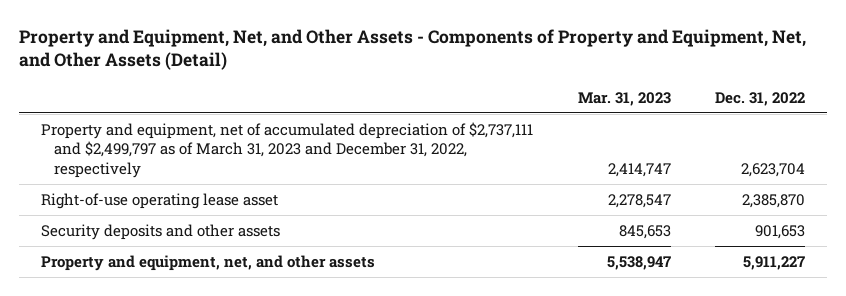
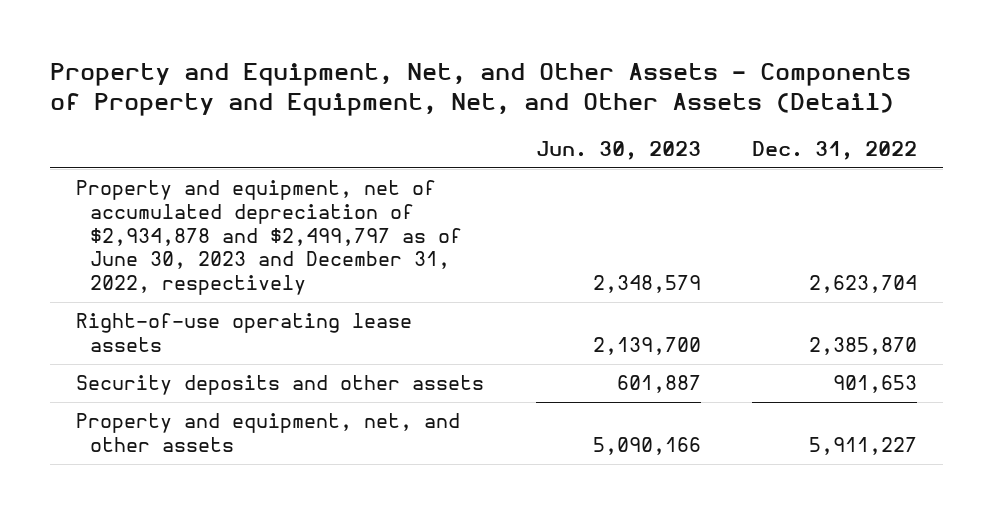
[577,91,671,106] Mar. 31, 2023 -> none
none -> [535,141,701,161] Jun. 30, 2023
[41,122,534,178] Property and equipment, net of accumulated depreciation of $2,737,111 and $2,499,797 as of March 31, 2023 and December 31, 2022, respectively -> [76,180,462,296] Property and equipment, net of accumulated depreciation of $2,934,878 and $2,499,797 as of June 30, 2023 and December 31, 2022, respectively
[41,193,279,210] Right-of-use operating lease asset -> [76,313,413,352] Right-of-use operating lease assets

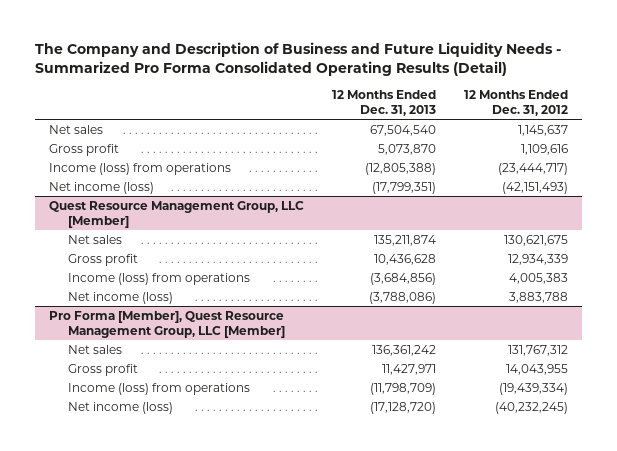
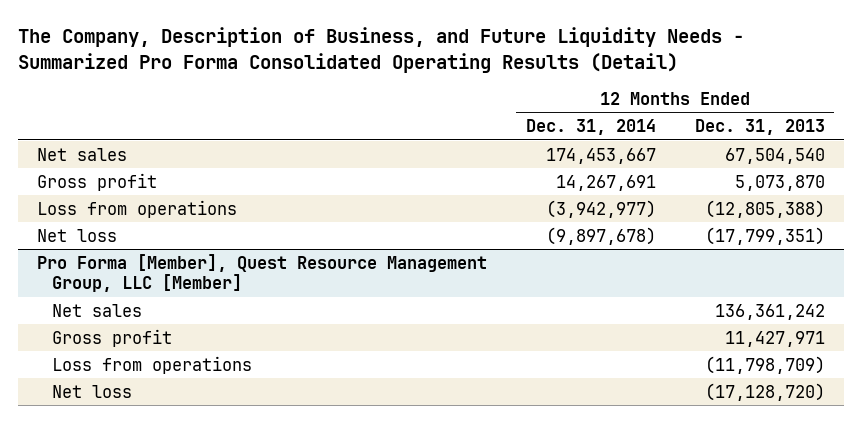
[35,42,562,77] The Company and Description of Business and Future Liquidity Needs - Summarized Pro Forma Consolidated Operating Results (Detail) -> [17,27,744,73] The Company, Description of Business, and Future Liquidity Needs - Summarized Pro Forma Consolidated Operating Results (Detail)
[464,89,569,117] 12 Months Ended Dec. 31, 2012 -> none
none -> [525,119,656,136] Dec. 31, 2014
[49,200,305,228] Quest Resource Management Group, LLC [Member] -> none
[68,234,123,244] Net sales -> none
[68,253,139,266] Gross profit -> none
[68,272,251,285] Income (loss) from operations -> none
[68,291,174,304] Net income (loss) -> none
[49,162,232,175] Income (loss) from operations -> [37,199,238,218] Loss from operations
[49,181,155,194] Net income (loss) -> [37,228,118,242] Net loss
[68,382,251,395] Income (loss) from operations -> [52,355,253,374] Loss from operations
[68,401,174,414] Net income (loss) -> [52,384,133,398] Net loss

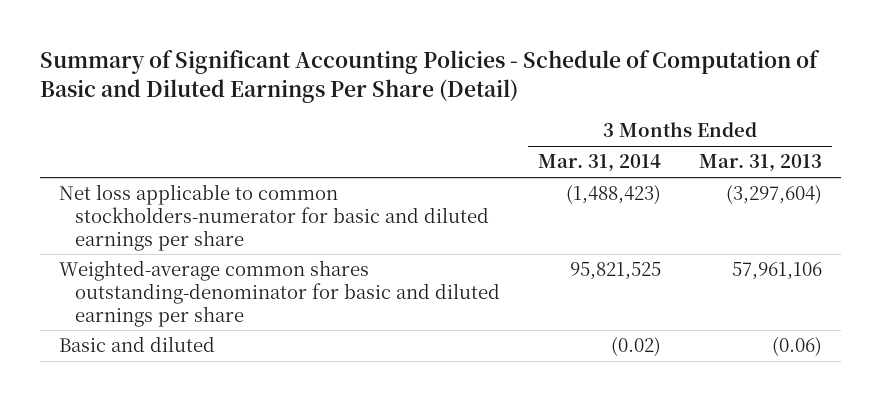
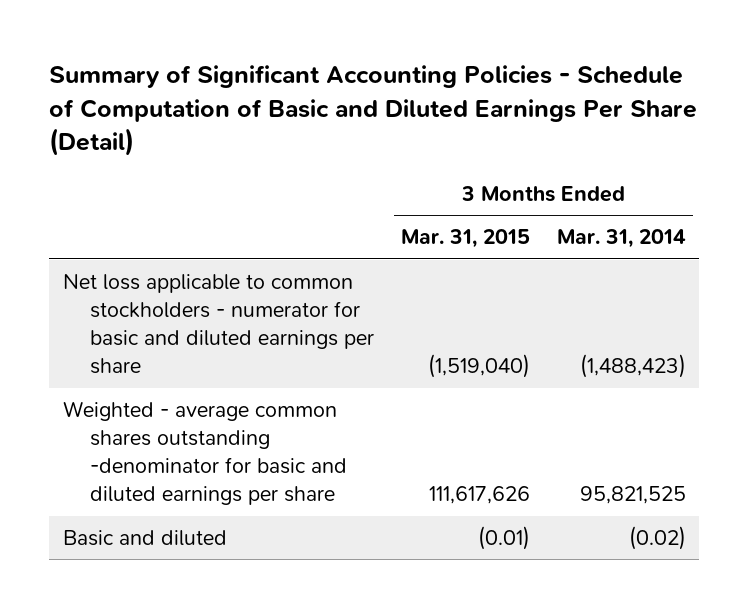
[699,154,823,173] Mar. 31, 2013 -> none
none -> [401,229,531,249] Mar. 31, 2015
[58,184,489,251] Net loss applicable to common stockholders-numerator for basic and diluted earnings per share -> [62,274,375,375] Net loss applicable to common stockholders - numerator for basic and diluted earnings per share
[58,260,500,327] Weighted-average common shares outstanding-denominator for basic and diluted earnings per share -> [62,401,348,506] Weighted - average common shares outstanding -denominator for basic and diluted earnings per share

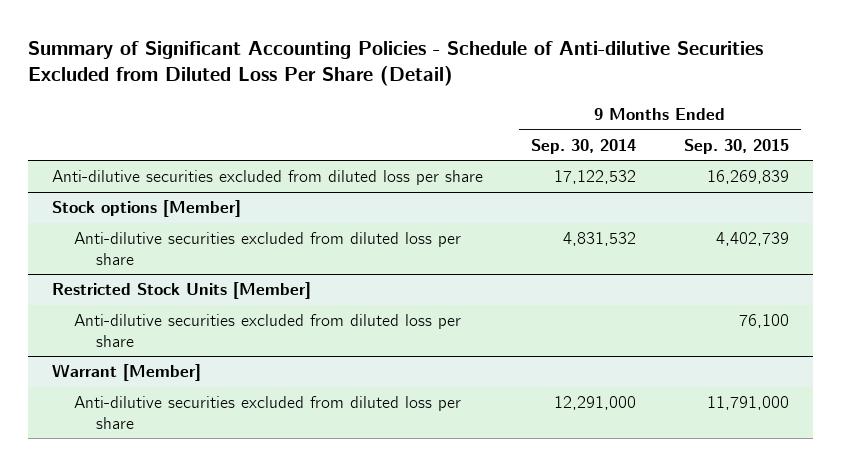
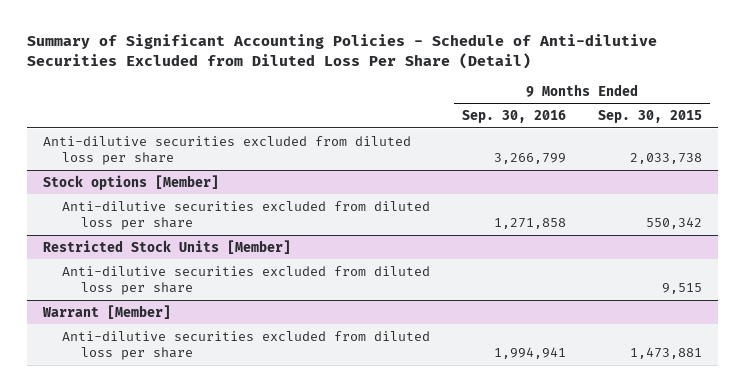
[530,138,636,154] Sep. 30, 2014 -> none
none -> [461,109,566,123] Sep. 30, 2016
[706,170,789,185] 16,269,839 -> [629,153,702,165] 2,033,738
[715,232,789,247] 4,402,739 -> [645,217,702,230] 550,342
[738,314,789,329] 76,100 -> [661,283,702,295] 9,515
[706,396,789,411] 11,791,000 -> [629,347,702,360] 1,473,881

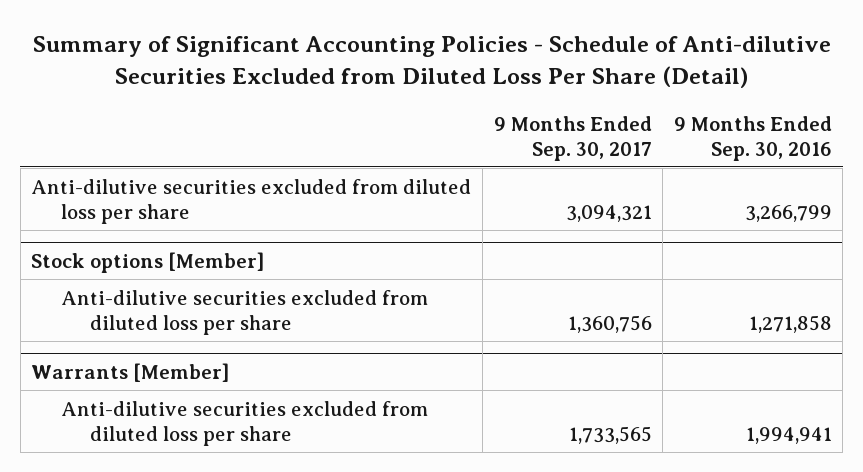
[597,109,702,123] Sep. 30, 2015 -> none
none -> [493,115,652,161] 9 Months Ended Sep. 30, 2017
[42,239,291,254] Restricted Stock Units [Member] -> none
[61,265,430,296] Anti-dilutive securities excluded from diluted loss per share -> none
[41,304,171,319] Warrant [Member] -> [31,363,230,383] Warrants [Member]

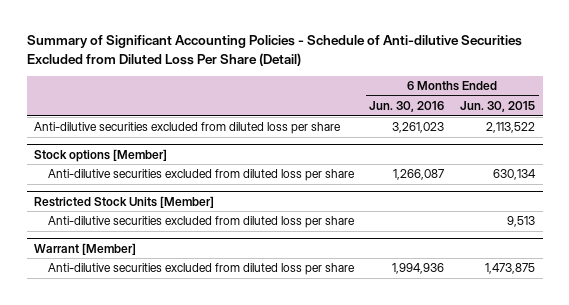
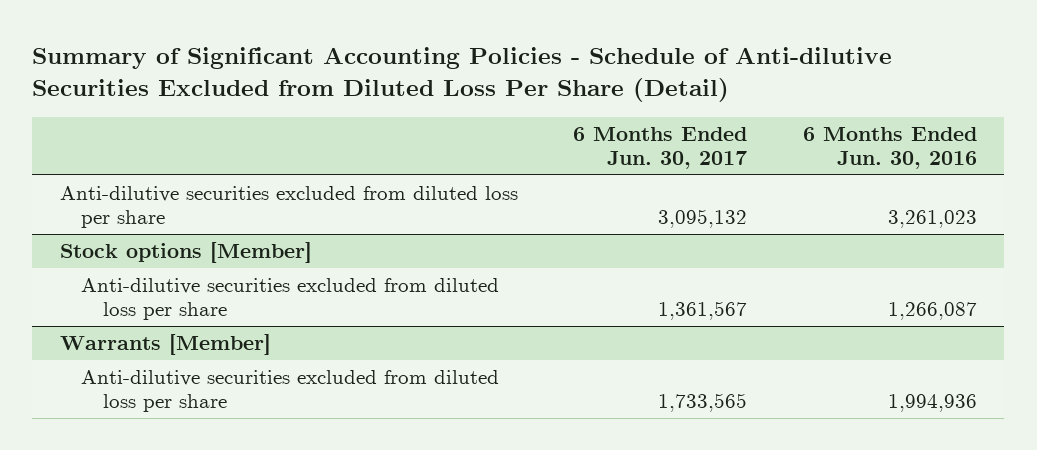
[459,101,535,113] Jun. 30, 2015 -> none
none -> [573,127,748,169] 6 Months Ended Jun. 30, 2017
[34,195,215,208] Restricted Stock Units [Member] -> none
[47,216,355,229] Anti-dilutive securities excluded from diluted loss per share -> none
[34,242,137,255] Warrant [Member] -> [59,334,271,356] Warrants [Member]

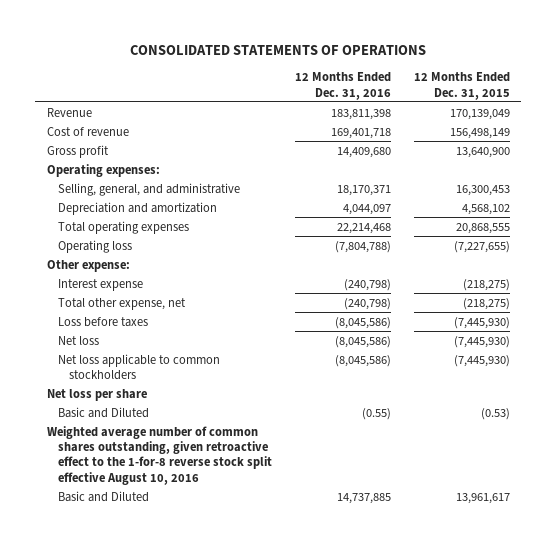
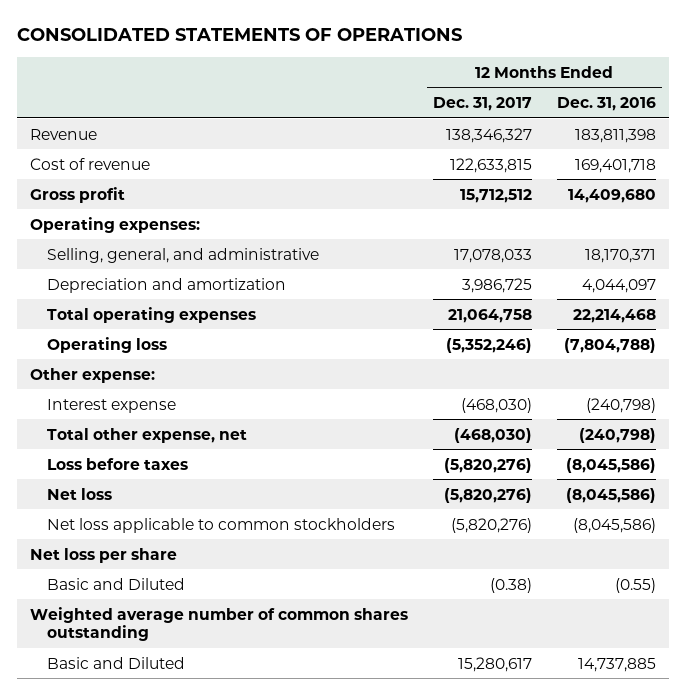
[413,72,510,100] 12 Months Ended Dec. 31, 2015 -> none
none -> [432,96,532,111] Dec. 31, 2017
[46,425,273,485] Weighted average number of common shares outstanding, given retroactive effect to the 1-for-8 reverse stock split effective August 10, 2016 -> [29,606,408,642] Weighted average number of common shares outstanding

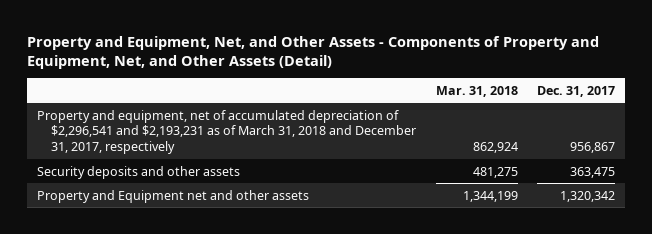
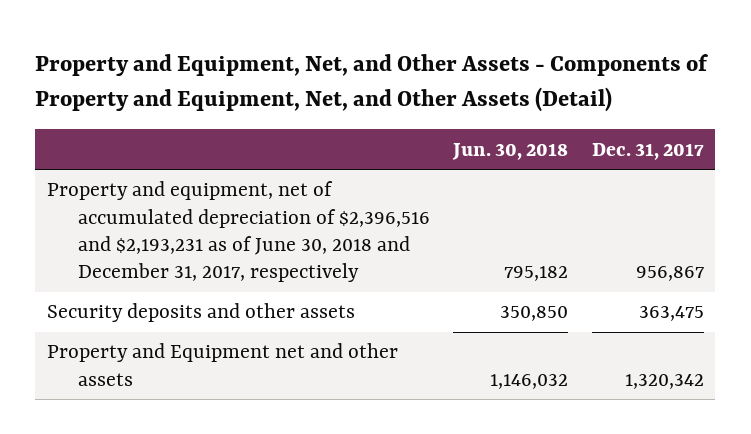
[435,85,518,97] Mar. 31, 2018 -> none
none -> [452,142,569,160] Jun. 30, 2018
[37,109,416,155] Property and equipment, net of accumulated depreciation of $2,296,541 and $2,193,231 as of March 31, 2018 and December 31, 2017, respectively -> [47,181,430,283] Property and equipment, net of accumulated depreciation of $2,396,516 and $2,193,231 as of June 30, 2018 and December 31, 2017, respectively

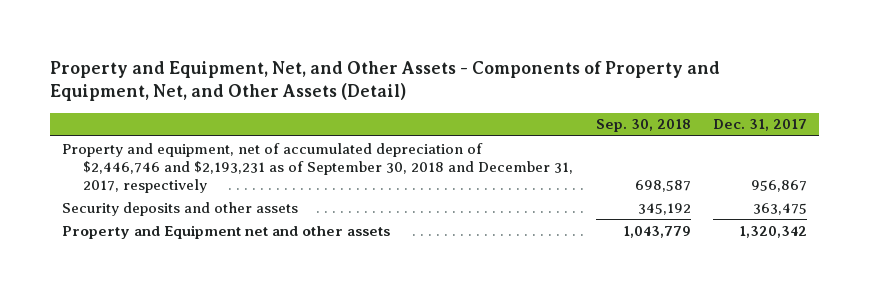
[452,142,569,160] Jun. 30, 2018 -> none
none -> [595,119,691,133] Sep. 30, 2018
[47,181,430,283] Property and equipment, net of accumulated depreciation of $2,396,516 and $2,193,231 as of June 30, 2018 and December 31, 2017, respectively -> [61,142,574,193] Property and equipment, net of accumulated depreciation of $2,446,746 and $2,193,231 as of September 30, 2018 and December 31, 2017, respectively

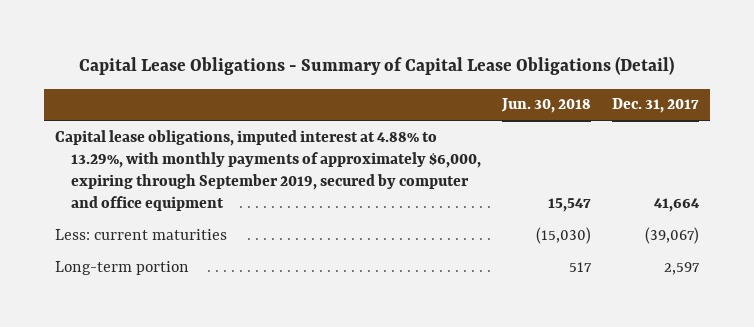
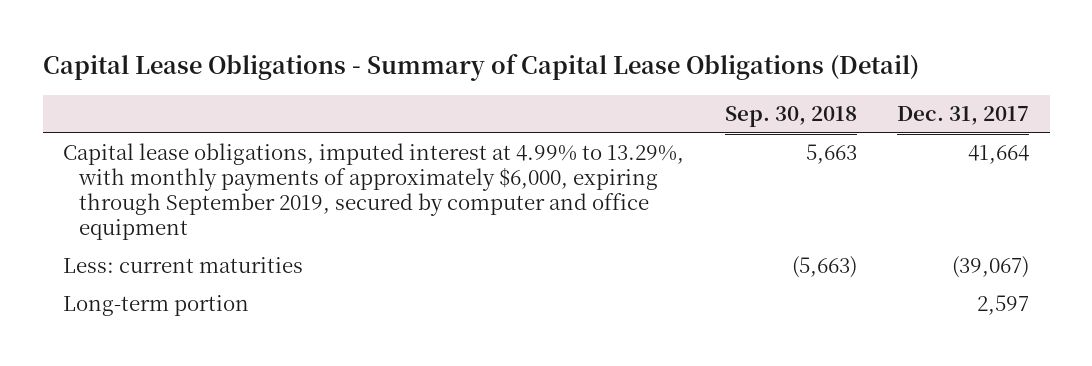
[501,98,592,114] Jun. 30, 2018 -> none
none -> [724,106,857,128] Sep. 30, 2018
[54,129,481,212] Capital lease obligations, imputed interest at 4.88% to 13.29%, with monthly payments of approximately $6,000, expiring through September 2019, secured by computer and office equipment -> [62,143,684,241] Capital lease obligations, imputed interest at 4.99% to 13.29%, with monthly payments of approximately $6,000, expiring through September 2019, secured by computer and office equipment

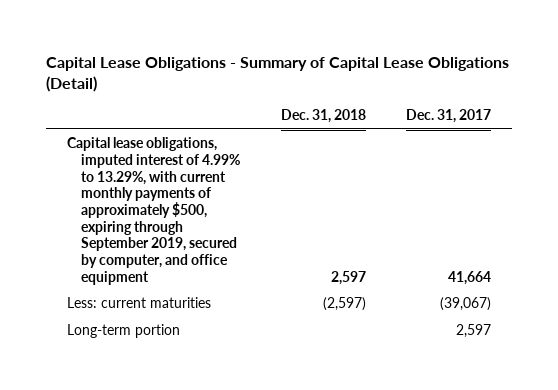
[724,106,857,128] Sep. 30, 2018 -> none
none -> [280,109,366,124] Dec. 31, 2018
[62,143,684,241] Capital lease obligations, imputed interest at 4.99% to 13.29%, with monthly payments of approximately $6,000, expiring through September 2019, secured by computer and office equipment -> [66,137,241,285] Capital lease obligations, imputed interest of 4.99% to 13.29%, with current monthly payments of approximately $500, expiring through September 2019, secured by computer, and office equipment

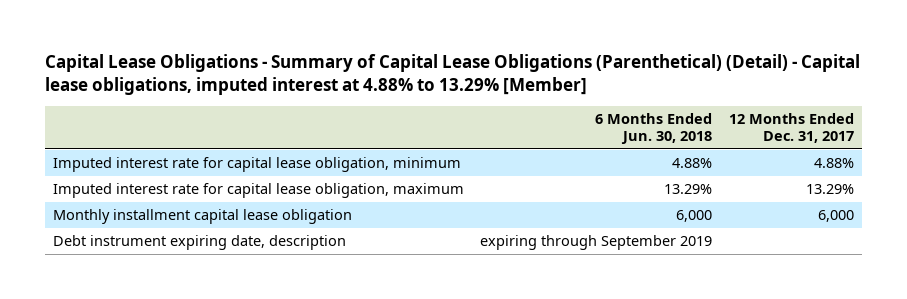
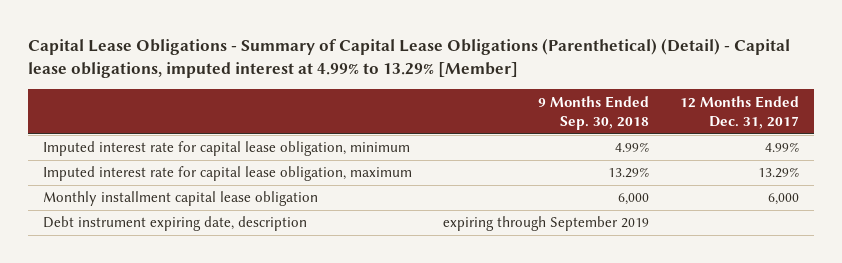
[45,53,861,95] Capital Lease Obligations - Summary of Capital Lease Obligations (Parenthetical) (Detail) - Capital lease obligations, imputed interest at 4.88% to 13.29% [Member] -> [28,38,791,79] Capital Lease Obligations - Summary of Capital Lease Obligations (Parenthetical) (Detail) - Capital lease obligations, imputed interest at 4.99% to 13.29% [Member]
[595,112,713,145] 6 Months Ended Jun. 30, 2018 -> none
none -> [538,95,650,130] 9 Months Ended Sep. 30, 2018
[813,158,854,169] 4.88% -> [764,142,799,153] 4.99%

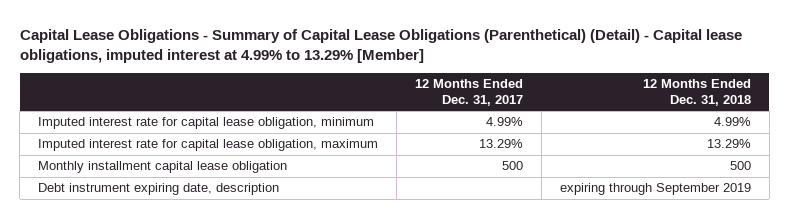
[538,95,650,130] 9 Months Ended Sep. 30, 2018 -> none
none -> [642,79,751,107] 12 Months Ended Dec. 31, 2018
[767,193,799,206] 6,000 -> [501,161,523,171] 500

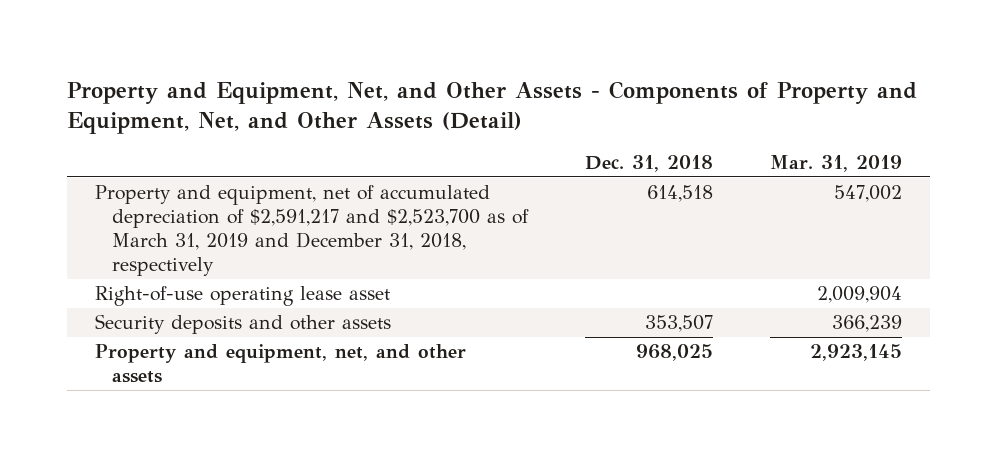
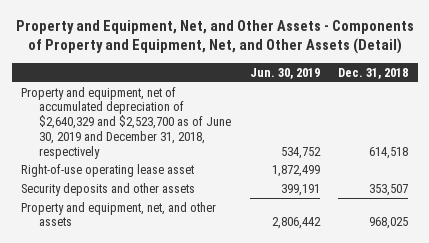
[769,154,902,172] Mar. 31, 2019 -> none
none -> [249,67,320,79] Jun. 30, 2019
[95,185,530,277] Property and equipment, net of accumulated depreciation of $2,591,217 and $2,523,700 as of March 31, 2019 and December 31, 2018, respectively -> [20,86,232,159] Property and equipment, net of accumulated depreciation of $2,640,329 and $2,523,700 as of June 30, 2019 and December 31, 2018, respectively

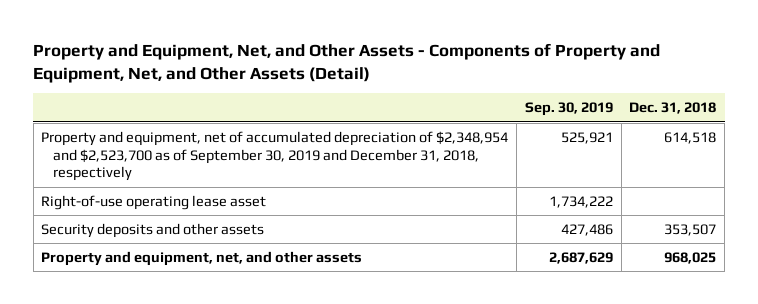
[249,67,320,79] Jun. 30, 2019 -> none
none -> [524,102,613,117] Sep. 30, 2019
[20,86,232,159] Property and equipment, net of accumulated depreciation of $2,640,329 and $2,523,700 as of June 30, 2019 and December 31, 2018, respectively -> [41,130,509,182] Property and equipment, net of accumulated depreciation of $2,348,954 and $2,523,700 as of September 30, 2019 and December 31, 2018, respectively

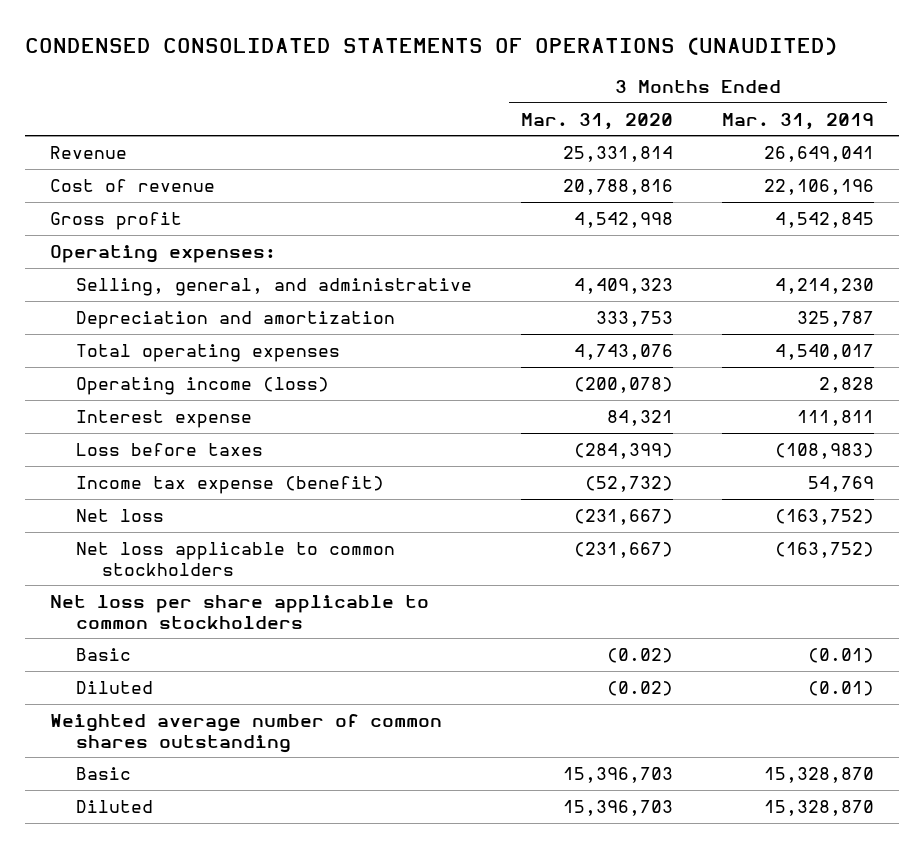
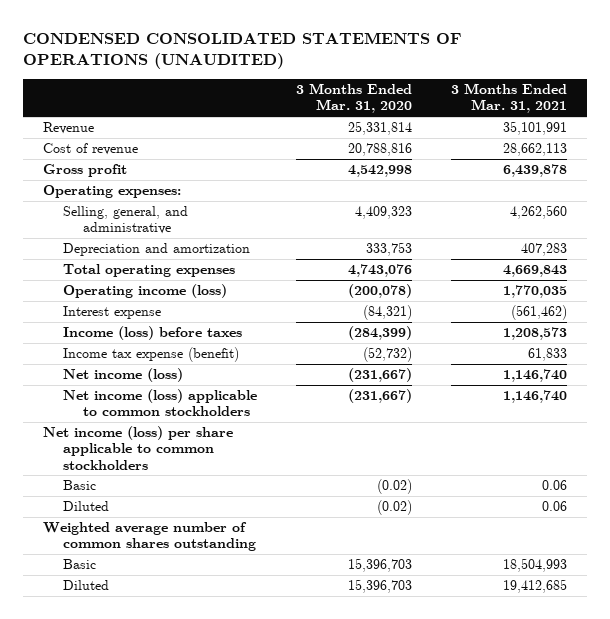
[722,112,875,130] Mar. 31, 2019 -> none
none -> [451,83,568,114] 3 Months Ended Mar. 31, 2021
[607,409,674,426] 84,321 -> [362,305,412,321] (84,321)
[76,442,264,456] Loss before taxes -> [62,326,242,341] Income (loss) before taxes
[76,508,165,522] Net loss -> [62,368,183,383] Net income (loss)
[76,541,396,576] Net loss applicable to common stockholders -> [62,389,257,417] Net income (loss) applicable to common stockholders
[49,594,429,629] Net loss per share applicable to common stockholders -> [42,426,233,470] Net income (loss) per share applicable to common stockholders

